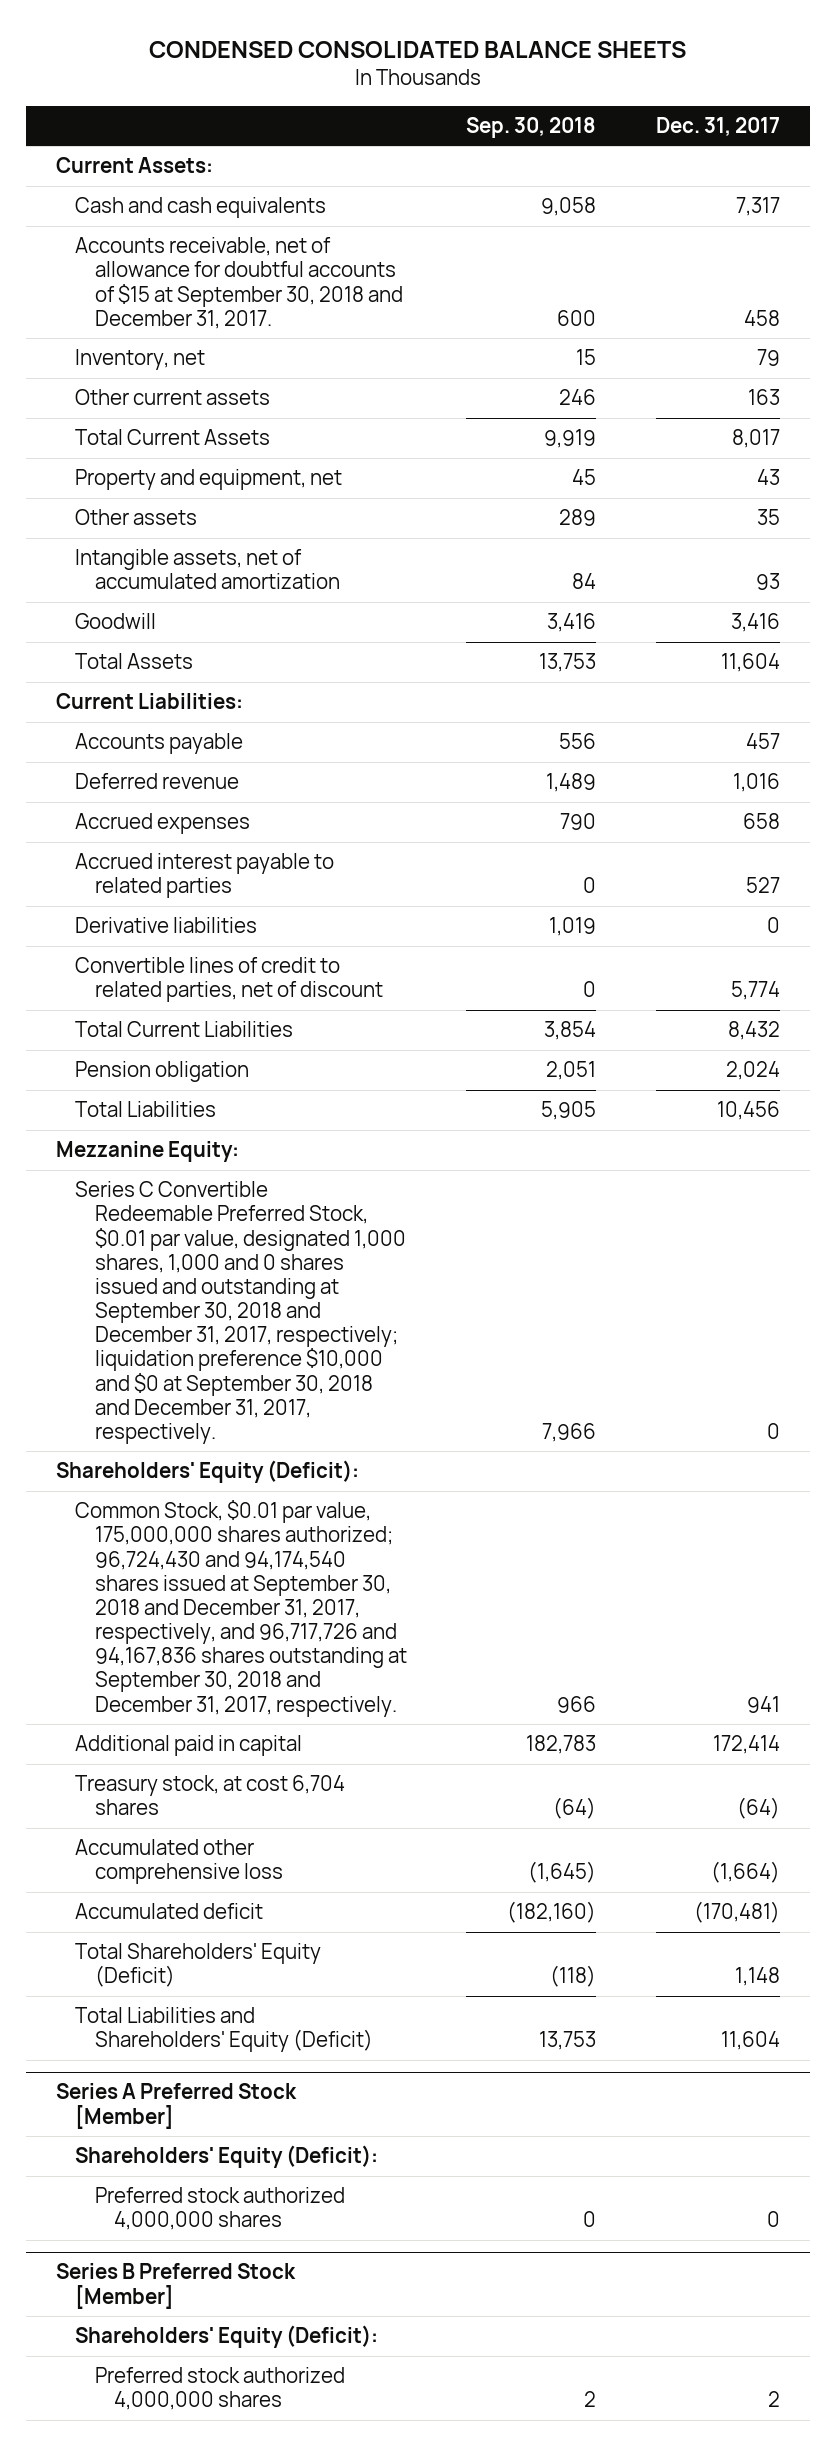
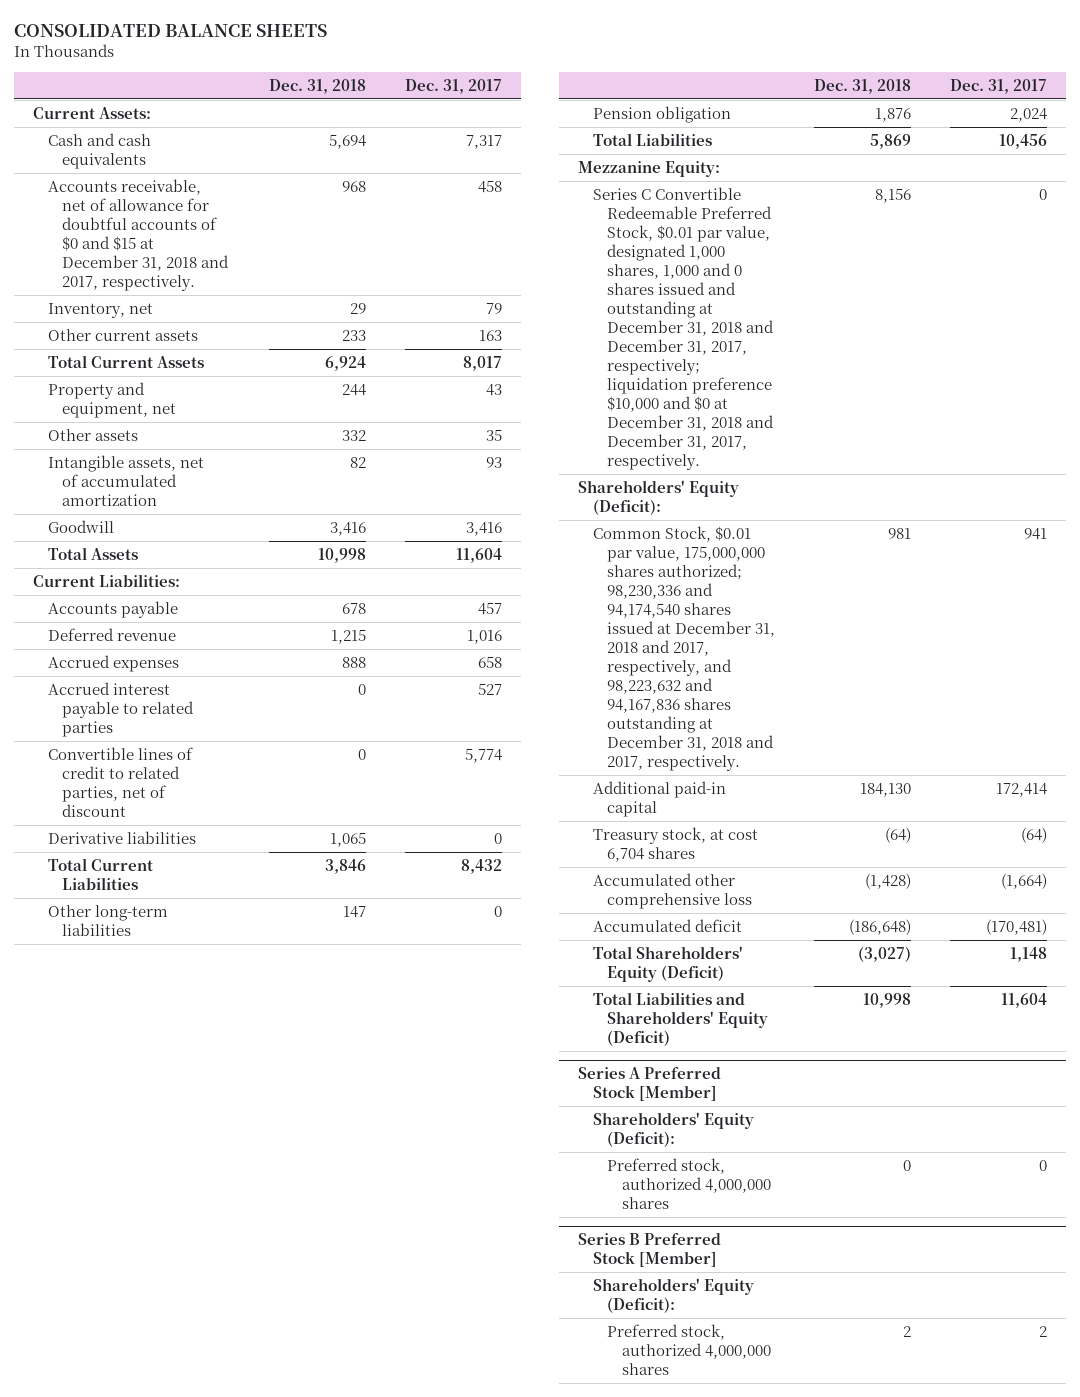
[149,40,687,58] CONDENSED CONSOLIDATED BALANCE SHEETS -> [13,23,327,37] CONSOLIDATED BALANCE SHEETS
[466,117,597,139] Sep. 30, 2018 -> none
none -> [268,79,366,95] Dec. 31, 2018
[75,237,403,329] Accounts receivable, net of allowance for doubtful accounts of $15 at September 30, 2018 and December 31, 2017. -> [47,178,230,291] Accounts receivable, net of allowance for doubtful accounts of $0 and $15 at December 31, 2018 and 2017, respectively.
[75,917,258,934] Derivative liabilities -> [47,830,196,844] Derivative liabilities
none -> [47,904,168,936] Other long-term liabilities
[75,1181,406,1444] Series C Convertible Redeemable Preferred Stock, $0.01 par value, designated 1,000 shares, 1,000 and 0 shares issued and outstanding at September 30, 2018 and December 31, 2017, respectively; liquidation preference $10,000 and $0 at September 30, 2018 and December 31, 2017, respectively. -> [592,186,775,470] Series C Convertible Redeemable Preferred Stock, $0.01 par value, designated 1,000 shares, 1,000 and 0 shares issued and outstanding at December 31, 2018 and December 31, 2017, respectively; liquidation preference $10,000 and $0 at December 31, 2018 and December 31, 2017, respectively.
[75,1500,407,1717] Common Stock, $0.01 par value, 175,000,000 shares authorized; 96,724,430 and 94,174,540 shares issued at September 30, 2018 and December 31, 2017, respectively, and 96,717,726 and 94,167,836 shares outstanding at September 30, 2018 and December 31, 2017, respectively. -> [592,525,776,771] Common Stock, $0.01 par value, 175,000,000 shares authorized; 98,230,336 and 94,174,540 shares issued at December 31, 2018 and 2017, respectively, and 98,223,632 and 94,167,836 shares outstanding at December 31, 2018 and 2017, respectively.
[75,1735,303,1757] Additional paid in capital -> [592,780,726,817] Additional paid-in capital
[94,2187,345,2231] Preferred stock authorized 4,000,000 shares -> [607,1157,771,1209] Preferred stock, authorized 4,000,000 shares
[94,2367,345,2411] Preferred stock authorized 4,000,000 shares -> [607,1323,771,1375] Preferred stock, authorized 4,000,000 shares

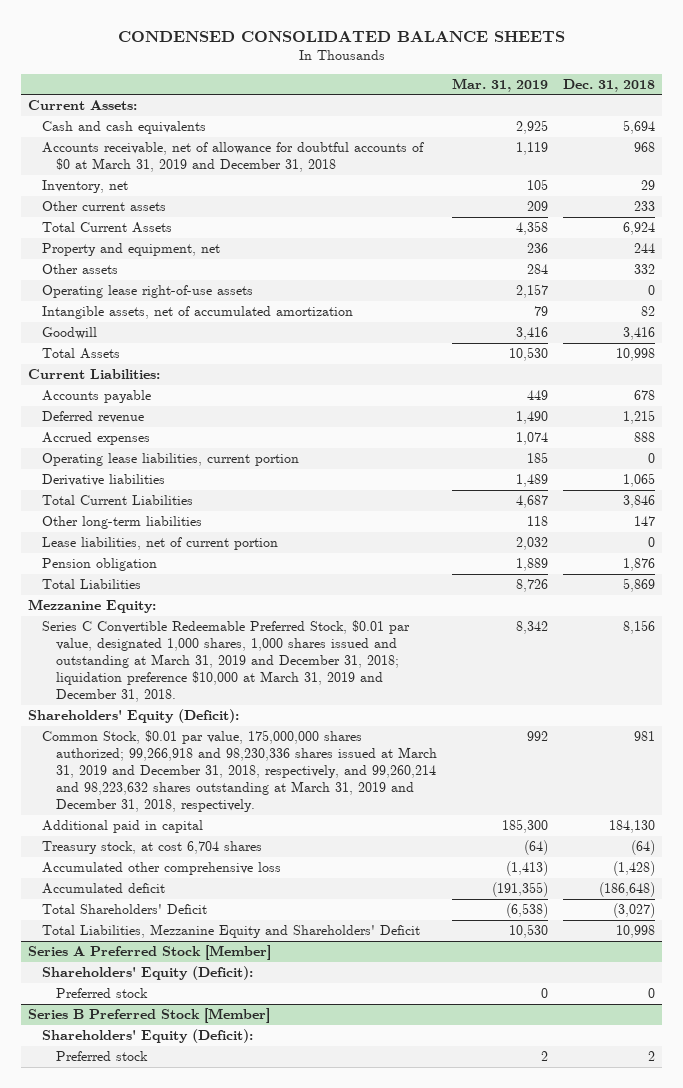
[13,23,327,37] CONSOLIDATED BALANCE SHEETS -> [117,30,565,42] CONDENSED CONSOLIDATED BALANCE SHEETS
[404,79,502,95] Dec. 31, 2017 -> none
none -> [452,77,549,92] Mar. 31, 2019
[47,178,230,291] Accounts receivable, net of allowance for doubtful accounts of $0 and $15 at December 31, 2018 and 2017, respectively. -> [42,142,425,173] Accounts receivable, net of allowance for doubtful accounts of $0 at March 31, 2019 and December 31, 2018
none -> [42,285,254,299] Operating lease right-of-use assets
[47,681,195,737] Accrued interest payable to related parties -> none
[47,746,193,817] Convertible lines of credit to related parties, net of discount -> none
none -> [42,453,300,467] Operating lease liabilities, current portion
none -> [42,537,279,551] Lease liabilities, net of current portion
[592,186,775,470] Series C Convertible Redeemable Preferred Stock, $0.01 par value, designated 1,000 shares, 1,000 and 0 shares issued and outstanding at December 31, 2018 and December 31, 2017, respectively; liquidation preference $10,000 and $0 at December 31, 2018 and December 31, 2017, respectively. -> [42,620,411,703] Series C Convertible Redeemable Preferred Stock, $0.01 par value, designated 1,000 shares, 1,000 shares issued and outstanding at March 31, 2019 and December 31, 2018; liquidation preference $10,000 at March 31, 2019 and December 31, 2018.
[592,525,776,771] Common Stock, $0.01 par value, 175,000,000 shares authorized; 98,230,336 and 94,174,540 shares issued at December 31, 2018 and 2017, respectively, and 98,223,632 and 94,167,836 shares outstanding at December 31, 2018 and 2017, respectively. -> [42,730,438,813] Common Stock, $0.01 par value, 175,000,000 shares authorized; 99,266,918 and 98,230,336 shares issued at March 31, 2019 and December 31, 2018, respectively, and 99,260,214 and 98,223,632 shares outstanding at March 31, 2019 and December 31, 2018, respectively.
[592,780,726,817] Additional paid-in capital -> [42,820,204,834] Additional paid in capital
[592,945,743,982] Total Shareholders' Equity (Deficit) -> [42,904,208,915] Total Shareholders' Deficit
[592,991,769,1046] Total Liabilities and Shareholders' Equity (Deficit) -> [42,924,421,939] Total Liabilities, Mezzanine Equity and Shareholders' Deficit
[607,1157,771,1209] Preferred stock, authorized 4,000,000 shares -> [56,988,149,999] Preferred stock
[607,1323,771,1375] Preferred stock, authorized 4,000,000 shares -> [56,1051,149,1062] Preferred stock

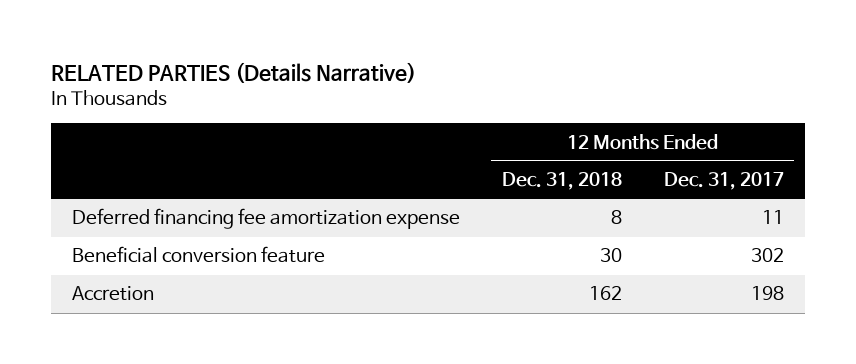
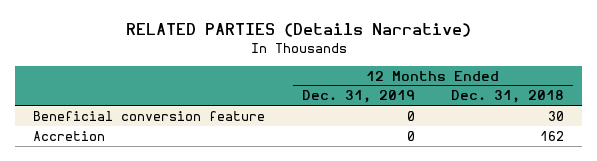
[663,172,784,191] Dec. 31, 2017 -> none
none -> [301,90,415,104] Dec. 31, 2019
[72,208,461,230] Deferred financing fee amortization expense -> none

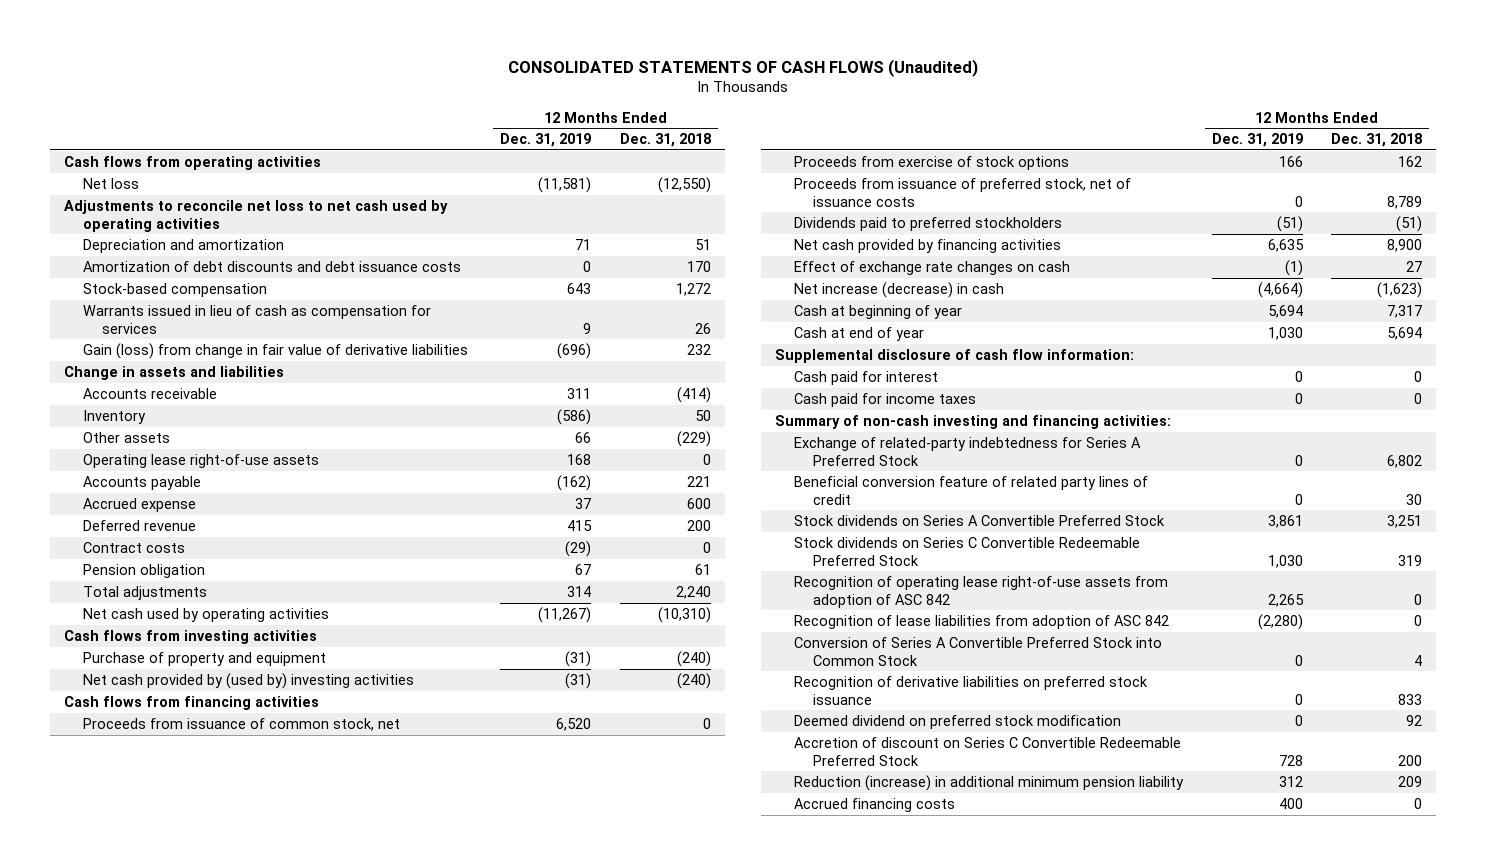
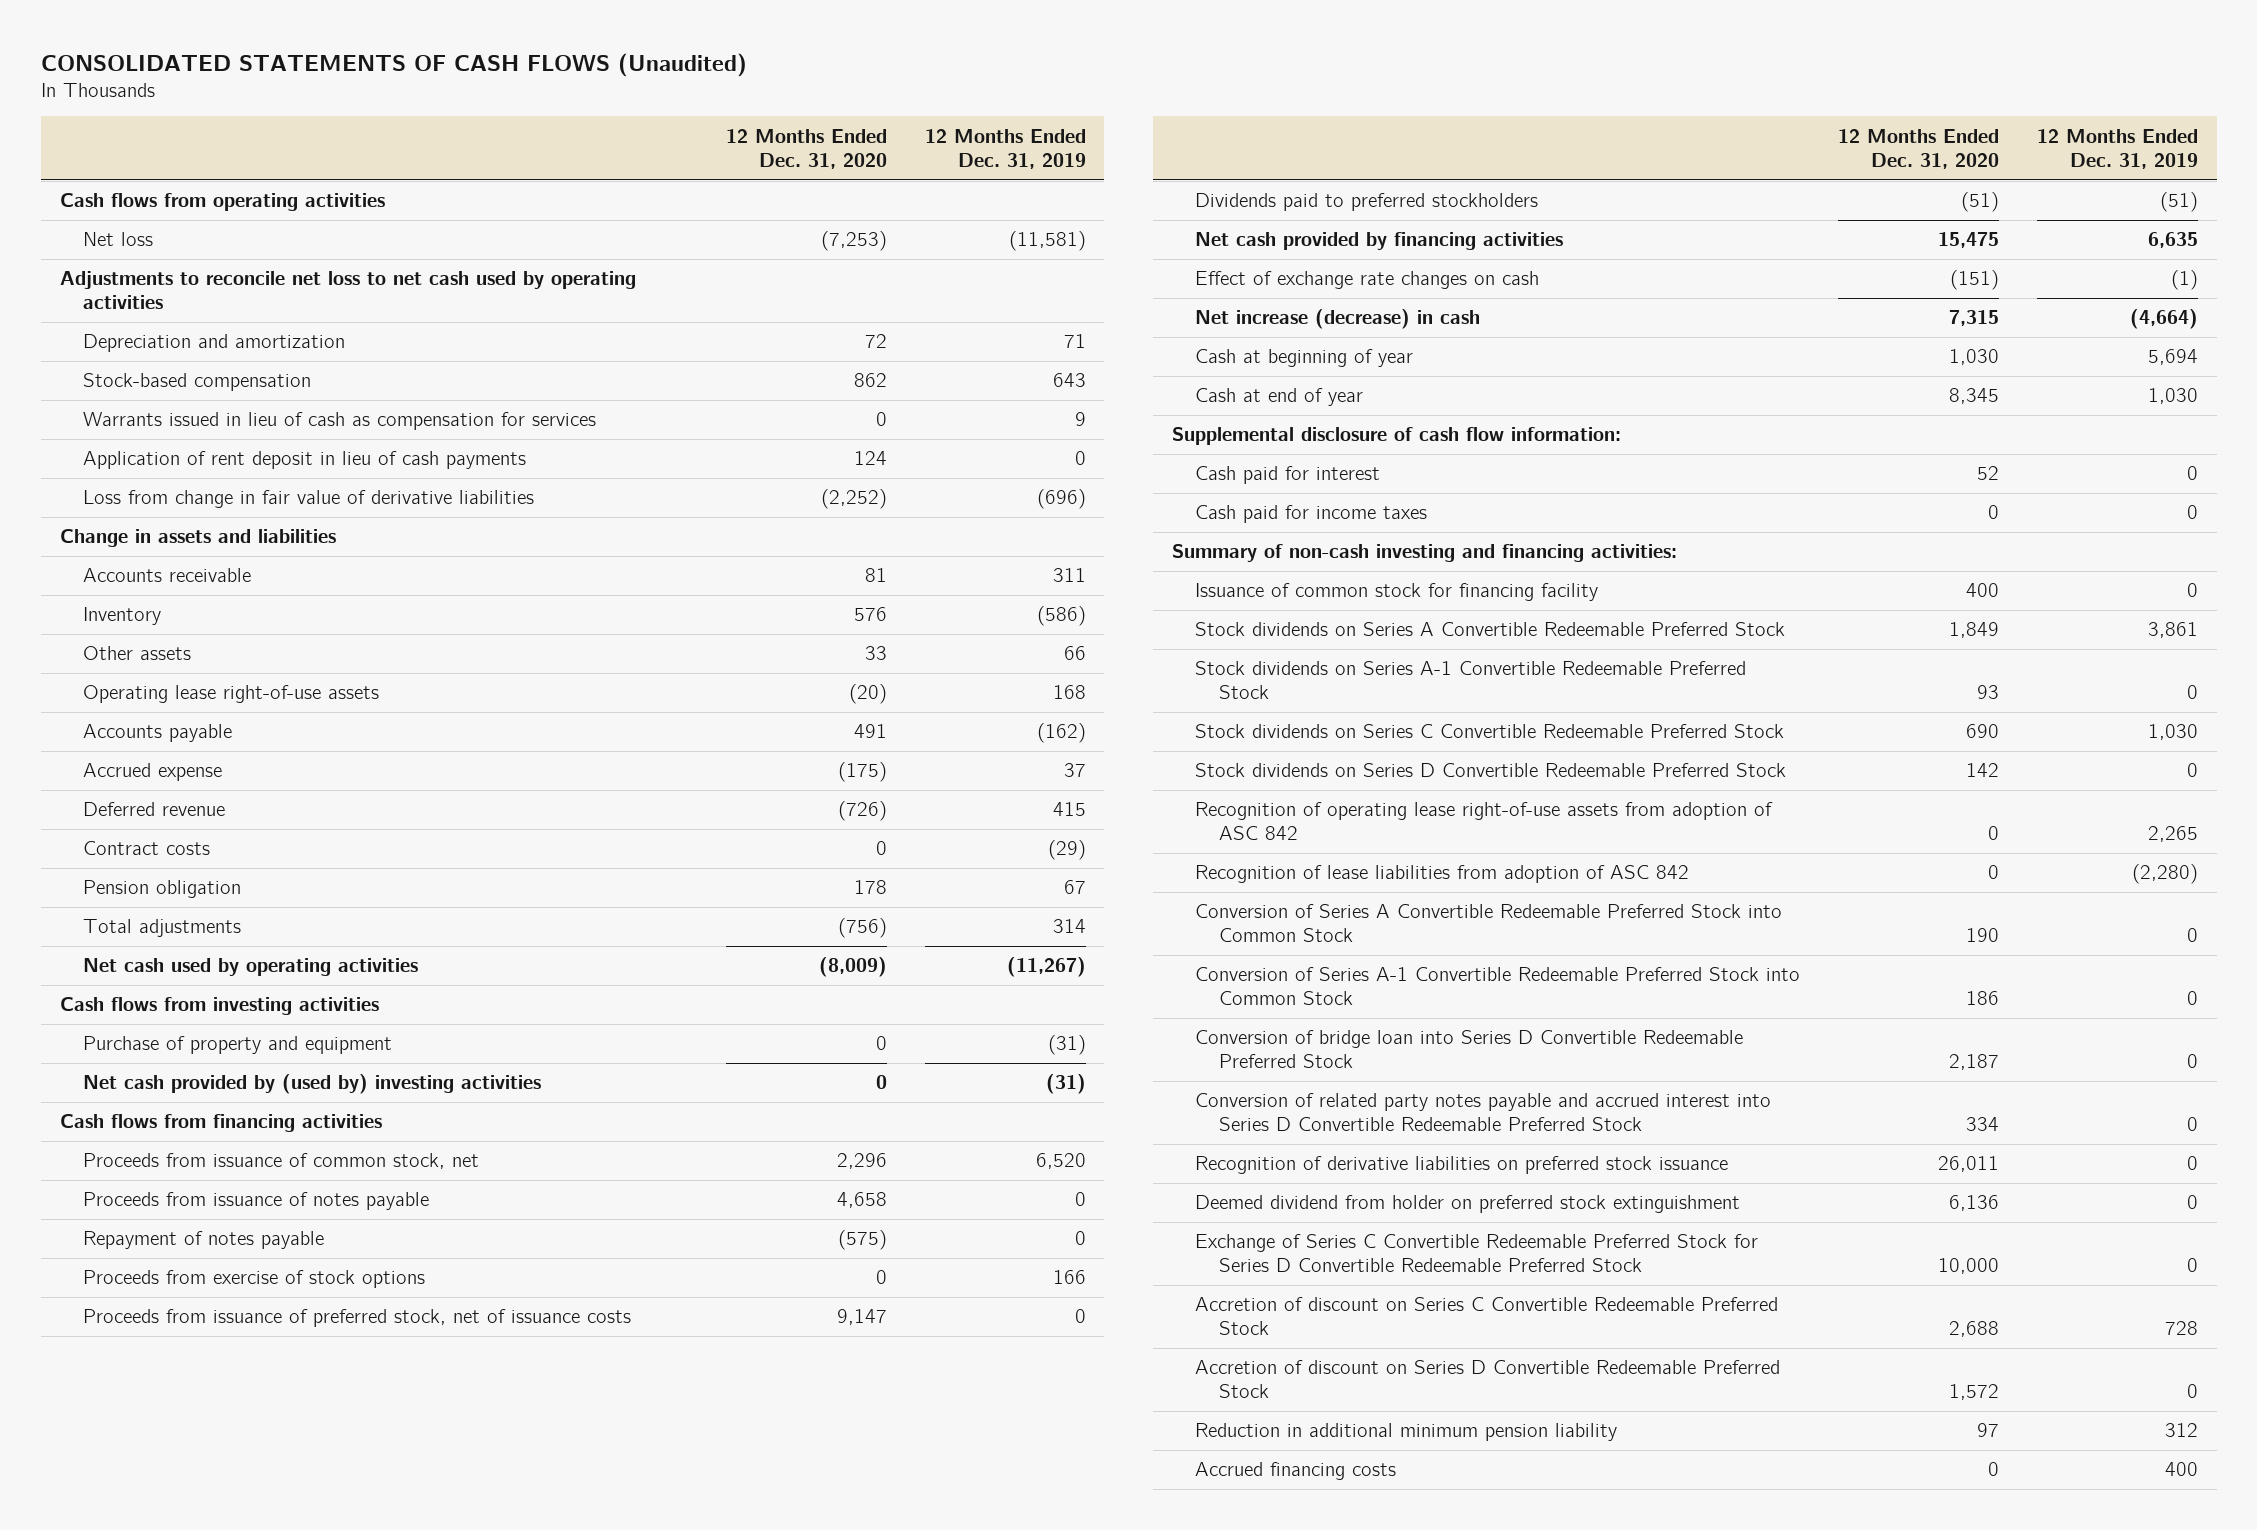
[619,133,711,148] Dec. 31, 2018 -> none
none -> [725,128,887,169] 12 Months Ended Dec. 31, 2020
[83,260,462,272] Amortization of debt discounts and debt issuance costs -> none
none -> [83,451,527,470] Application of rent deposit in lieu of cash payments
[83,342,469,359] Gain (loss) from change in fair value of derivative liabilities -> [83,490,535,509] Loss from change in fair value of derivative liabilities
none -> [83,1192,430,1211] Proceeds from issuance of notes payable
none -> [83,1231,325,1250] Repayment of notes payable
[794,436,1142,466] Exchange of related-party indebtedness for Series A Preferred Stock -> none
[794,475,1149,505] Beneficial conversion feature of related party lines of credit -> none
none -> [1195,583,1599,602] Issuance of common stock for financing facility
[794,514,1166,526] Stock dividends on Series A Convertible Preferred Stock -> [1195,622,1786,637] Stock dividends on Series A Convertible Redeemable Preferred Stock
none -> [1195,661,1747,700] Stock dividends on Series A-1 Convertible Redeemable Preferred Stock
none -> [1195,763,1787,778] Stock dividends on Series D Convertible Redeemable Preferred Stock
[794,636,1163,666] Conversion of Series A Convertible Preferred Stock into Common Stock -> [1195,904,1783,943] Conversion of Series A Convertible Redeemable Preferred Stock into Common Stock
none -> [1195,967,1801,1006] Conversion of Series A-1 Convertible Redeemable Preferred Stock into Common Stock
none -> [1195,1030,1744,1069] Conversion of bridge loan into Series D Convertible Redeemable Preferred Stock
none -> [1195,1093,1772,1132] Conversion of related party notes payable and accrued interest into Series D Convertible Redeemable Preferred Stock
[794,714,1122,729] Deemed dividend on preferred stock modification -> [1195,1195,1741,1214] Deemed dividend from holder on preferred stock extinguishment
none -> [1195,1234,1759,1273] Exchange of Series C Convertible Redeemable Preferred Stock for Series D Convertible Redeemable Preferred Stock
none -> [1195,1360,1781,1399] Accretion of discount on Series D Convertible Redeemable Preferred Stock
[794,774,1185,791] Reduction (increase) in additional minimum pension liability -> [1195,1423,1618,1442] Reduction in additional minimum pension liability

